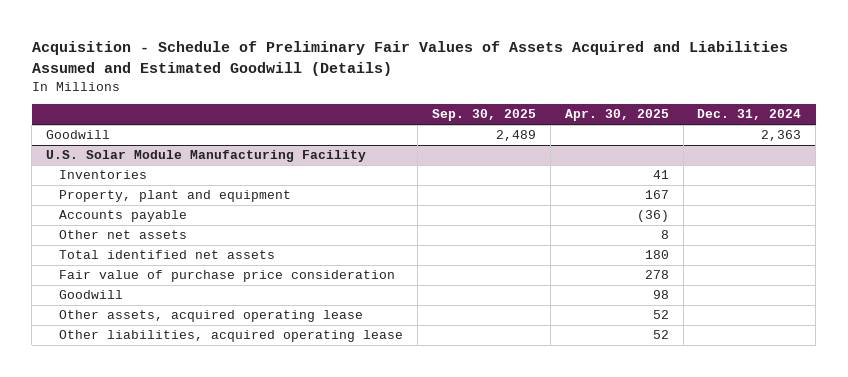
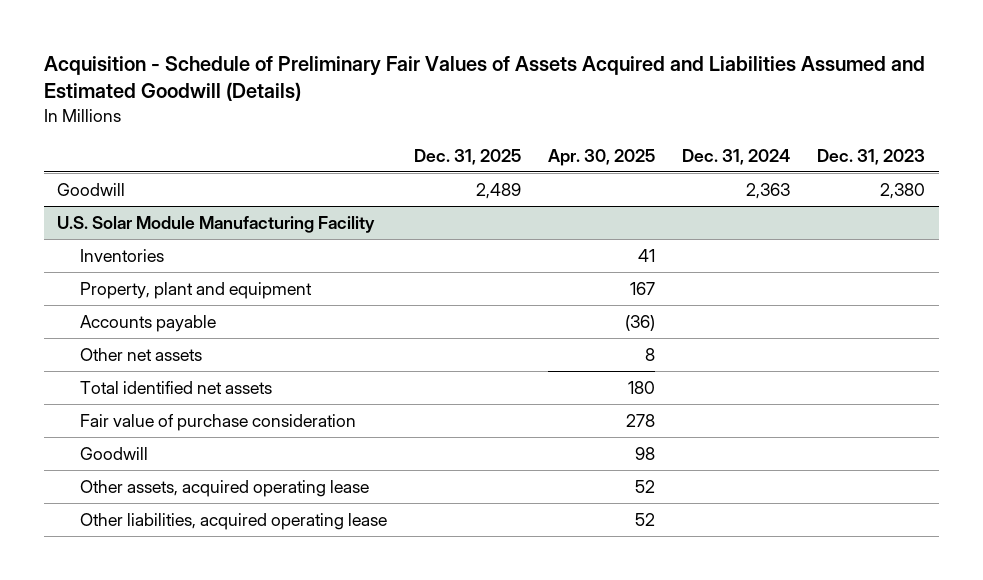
[431,109,536,122] Sep. 30, 2025 -> none
none -> [413,148,521,165] Dec. 31, 2025
none -> [817,148,926,165] Dec. 31, 2023
[58,270,395,283] Fair value of purchase price consideration -> [79,413,356,431] Fair value of purchase consideration

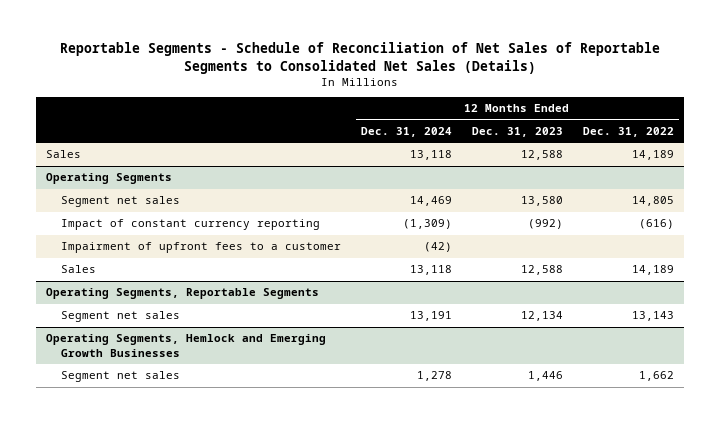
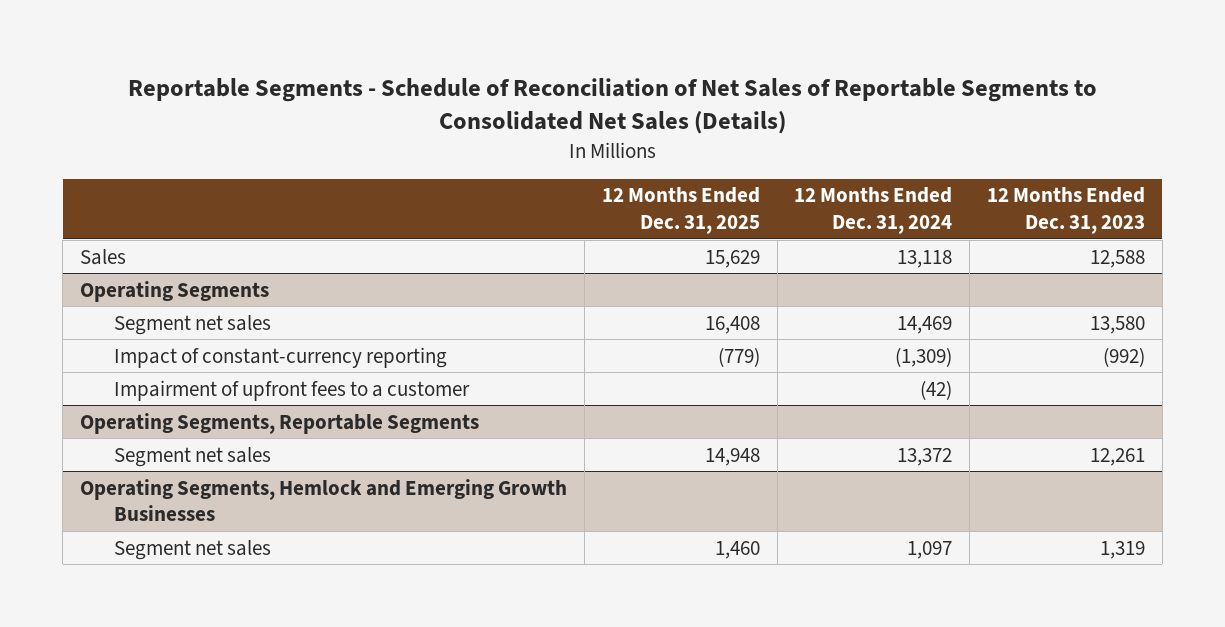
[582,126,674,137] Dec. 31, 2022 -> none
none -> [601,187,760,235] 12 Months Ended Dec. 31, 2025
[60,219,320,231] Impact of constant currency reporting -> [113,346,447,368] Impact of constant-currency reporting
[60,265,96,274] Sales -> none
[409,311,452,322] 13,191 -> [897,447,953,466] 13,372
[520,311,563,322] 12,134 -> [1090,447,1146,466] 12,261
[416,371,452,382] 1,278 -> [907,540,953,559] 1,097
[527,371,563,382] 1,446 -> [1100,540,1146,559] 1,319

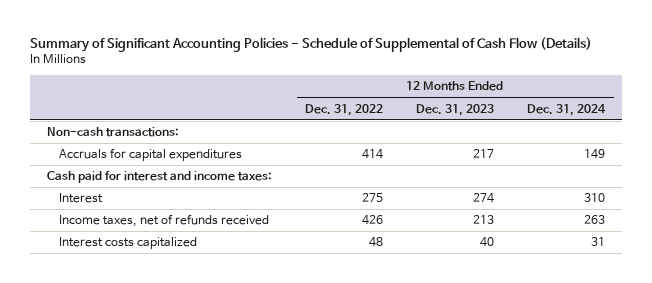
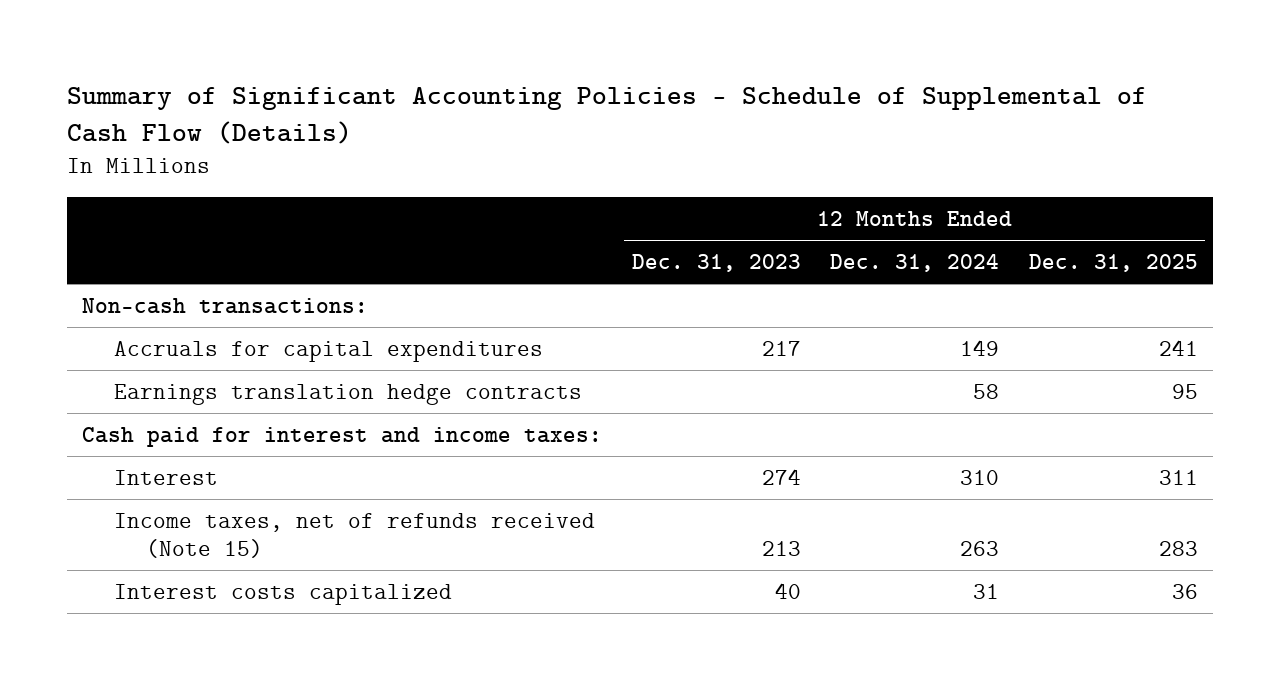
[305,103,384,116] Dec. 31, 2022 -> none
none -> [1029,254,1199,273] Dec. 31, 2025
none -> [113,383,582,405] Earnings translation hedge contracts
[58,214,269,228] Income taxes, net of refunds received -> [113,512,595,558] Income taxes, net of refunds received (Note 15)

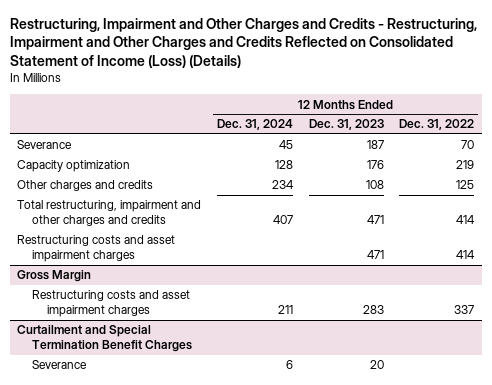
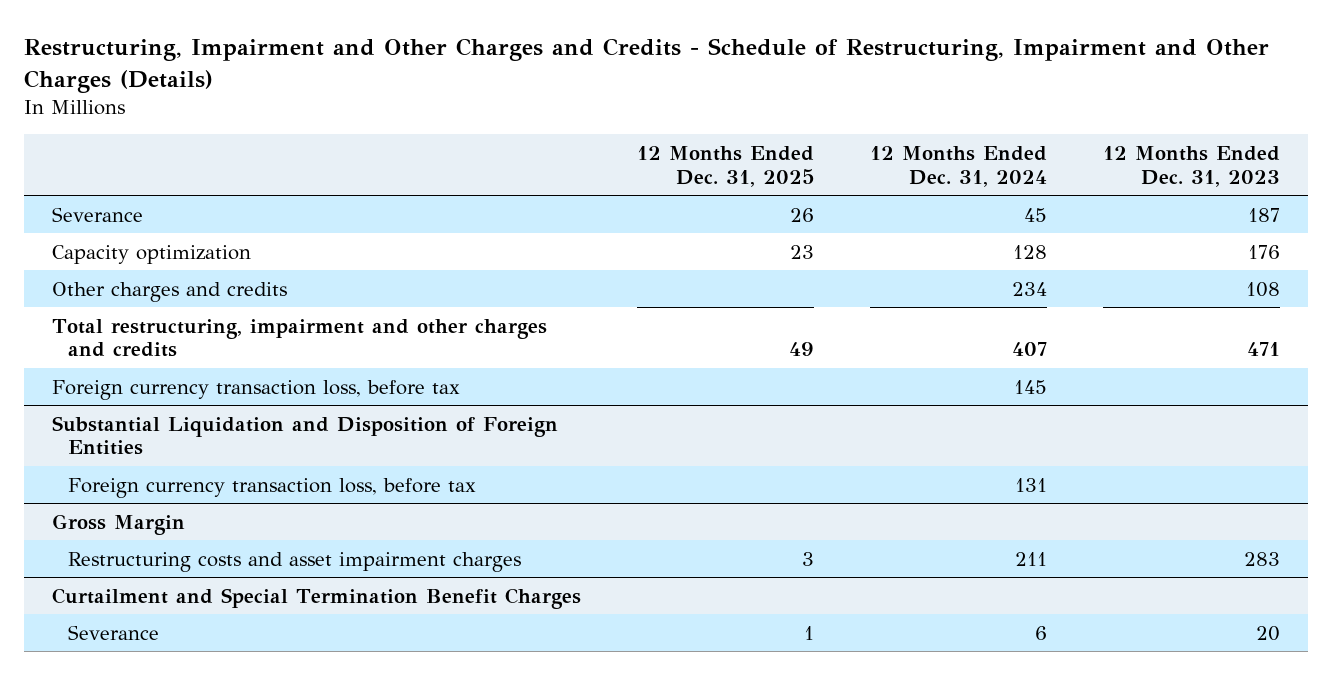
[9,17,477,69] Restructuring, Impairment and Other Charges and Credits - Restructuring, Impairment and Other Charges and Credits Reflected on Consolidated Statement of Income (Loss) (Details) -> [23,38,1269,93] Restructuring, Impairment and Other Charges and Credits - Schedule of Restructuring, Impairment and Other Charges (Details)
[399,119,475,131] Dec. 31, 2022 -> none
none -> [636,145,814,187] 12 Months Ended Dec. 31, 2025
[17,235,176,263] Restructuring costs and asset impairment charges -> none
none -> [51,379,460,400] Foreign currency transaction loss, before tax
none -> [51,415,558,456] Substantial Liquidation and Disposition of Foreign Entities
none -> [67,477,476,498] Foreign currency transaction loss, before tax

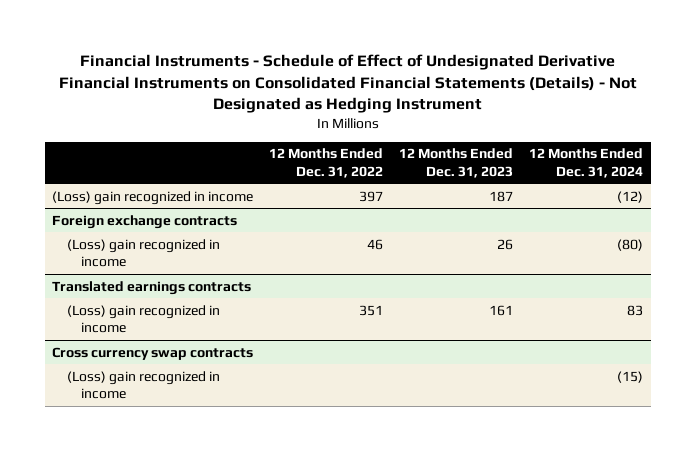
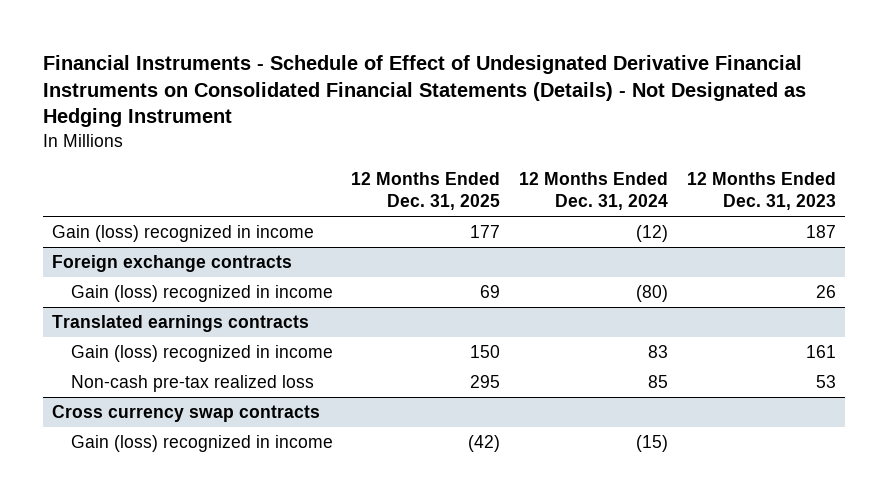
[269,148,384,178] 12 Months Ended Dec. 31, 2022 -> none
none -> [351,172,501,211] 12 Months Ended Dec. 31, 2025
[52,190,254,205] (Loss) gain recognized in income -> [52,224,315,242] Gain (loss) recognized in income
[66,238,220,268] (Loss) gain recognized in income -> [70,284,333,302] Gain (loss) recognized in income
[66,304,220,334] (Loss) gain recognized in income -> [70,344,333,362] Gain (loss) recognized in income
none -> [70,374,314,392] Non-cash pre-tax realized loss
[66,370,220,400] (Loss) gain recognized in income -> [70,434,333,452] Gain (loss) recognized in income

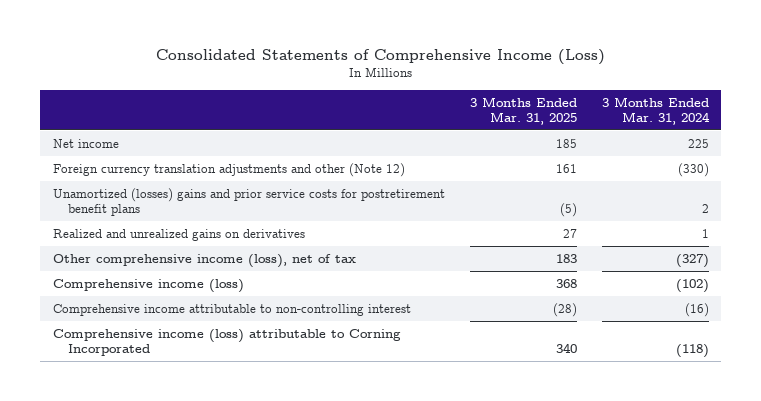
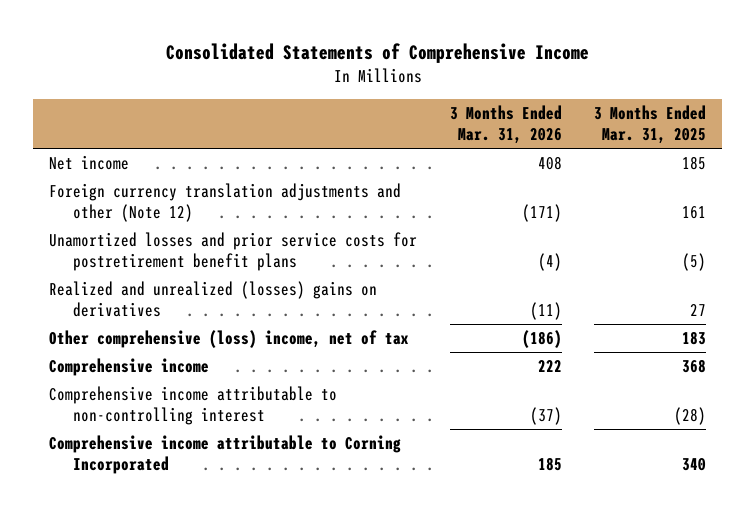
[155,48,605,65] Consolidated Statements of Comprehensive Income (Loss) -> [165,43,589,64] Consolidated Statements of Comprehensive Income
[601,96,710,125] 3 Months Ended Mar. 31, 2024 -> none
none -> [449,104,562,145] 3 Months Ended Mar. 31, 2026
[52,187,445,216] Unamortized (losses) gains and prior service costs for postretirement benefit plans -> [49,231,418,272] Unamortized losses and prior service costs for postretirement benefit plans
[52,228,305,241] Realized and unrealized gains on derivatives -> [49,280,378,318] Realized and unrealized (losses) gains on derivatives
[52,253,356,268] Other comprehensive income (loss), net of tax -> [49,329,410,348] Other comprehensive (loss) income, net of tax
[52,278,244,293] Comprehensive income (loss) -> [49,357,210,376] Comprehensive income
[52,328,401,356] Comprehensive income (loss) attributable to Corning Incorporated -> [49,434,402,475] Comprehensive income attributable to Corning Incorporated

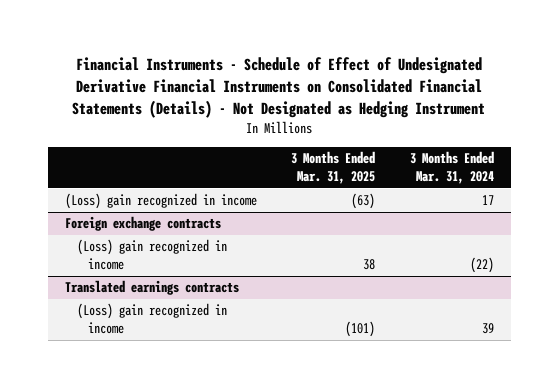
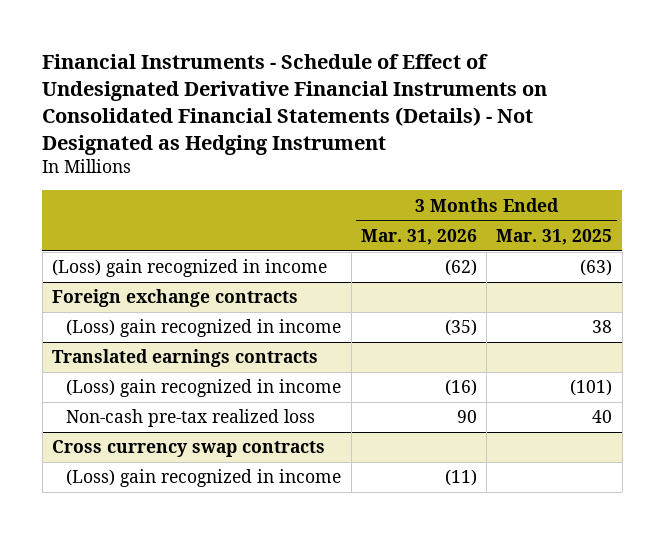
[409,151,494,185] 3 Months Ended Mar. 31, 2024 -> none
none -> [360,228,477,245] Mar. 31, 2026
none -> [66,409,316,428] Non-cash pre-tax realized loss
none -> [51,440,325,458] Cross currency swap contracts
none -> [66,469,342,488] (Loss) gain recognized in income

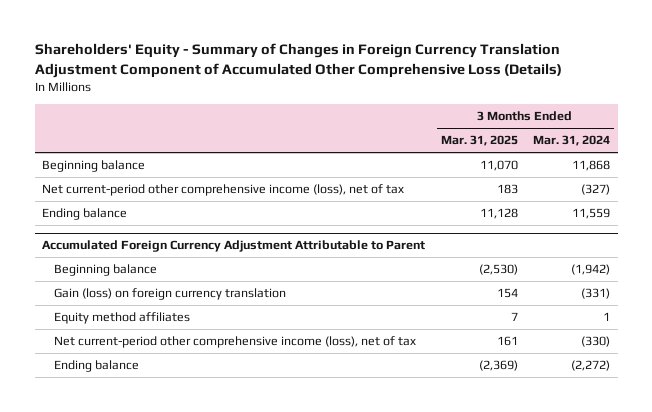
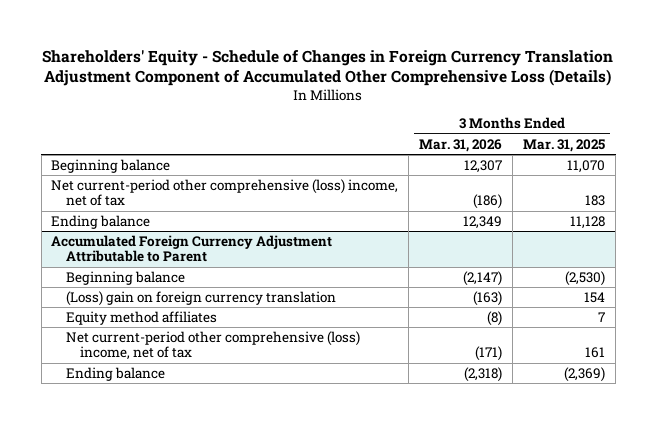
[34,43,562,79] Shareholders' Equity - Summary of Changes in Foreign Currency Translation Adjustment Component of Accumulated Other Comprehensive Loss (Details) -> [42,49,614,87] Shareholders' Equity - Schedule of Changes in Foreign Currency Translation Adjustment Component of Accumulated Other Comprehensive Loss (Details)
[533,135,611,147] Mar. 31, 2024 -> none
none -> [419,138,503,152] Mar. 31, 2026
[42,184,405,197] Net current-period other comprehensive income (loss), net of tax -> [51,178,399,207] Net current-period other comprehensive (loss) income, net of tax
[54,288,287,301] Gain (loss) on foreign currency translation -> [65,290,336,306] (Loss) gain on foreign currency translation
[54,336,417,349] Net current-period other comprehensive income (loss), net of tax -> [65,330,360,361] Net current-period other comprehensive (loss) income, net of tax

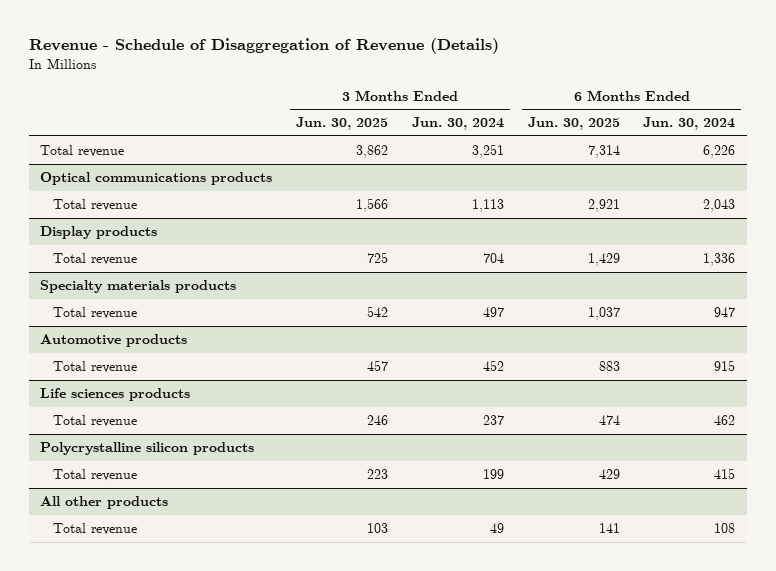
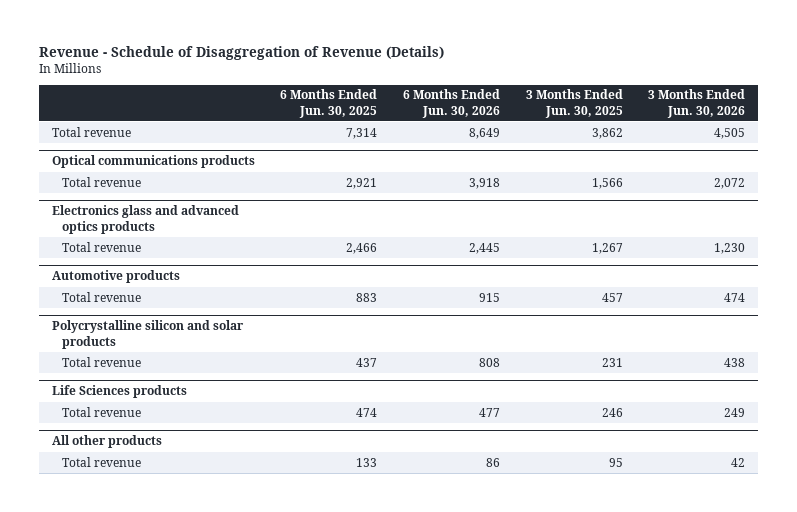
[411,117,504,131] Jun. 30, 2024 -> none
[643,117,736,131] Jun. 30, 2024 -> none
none -> [403,89,501,118] 6 Months Ended Jun. 30, 2026
none -> [648,89,746,118] 3 Months Ended Jun. 30, 2026
[40,226,158,240] Display products -> none
[40,280,237,294] Specialty materials products -> none
[52,307,137,320] Total revenue -> none
none -> [51,205,239,234] Electronics glass and advanced optics products
[367,252,389,264] 725 -> [591,242,623,254] 1,267
[587,253,620,267] 1,429 -> [346,242,378,254] 2,466
none -> [51,320,244,349] Polycrystalline silicon and solar products
none -> [61,356,141,367] Total revenue
[40,388,191,402] Life sciences products -> [51,385,187,399] Life Sciences products
[40,442,255,456] Polycrystalline silicon products -> none
[52,469,137,482] Total revenue -> none
[367,523,389,534] 103 -> [608,457,623,467] 95
[598,523,620,534] 141 -> [356,457,378,467] 133

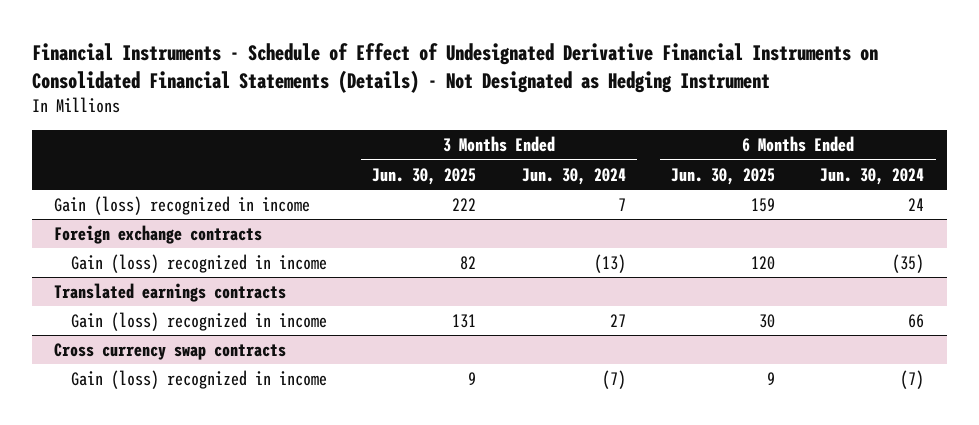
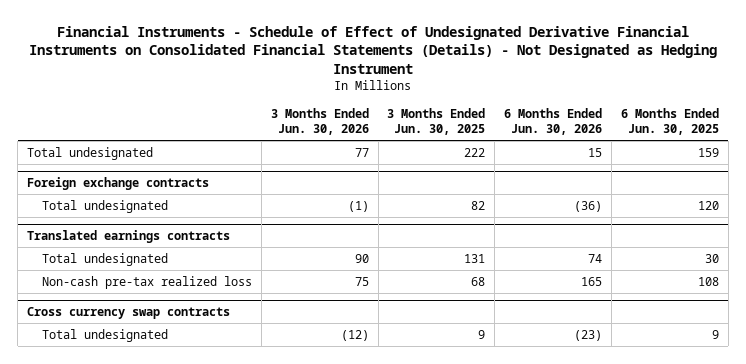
[521,167,626,185] Jun. 30, 2024 -> none
[820,167,925,185] Jun. 30, 2024 -> none
none -> [270,108,369,136] 3 Months Ended Jun. 30, 2026
none -> [504,108,603,136] 6 Months Ended Jun. 30, 2026
[54,196,311,216] Gain (loss) recognized in income -> [27,146,154,160] Total undesignated
[70,254,327,274] Gain (loss) recognized in income -> [42,199,169,213] Total undesignated
[70,312,327,332] Gain (loss) recognized in income -> [42,252,169,266] Total undesignated
none -> [42,275,253,289] Non-cash pre-tax realized loss
[70,370,327,390] Gain (loss) recognized in income -> [42,328,169,342] Total undesignated

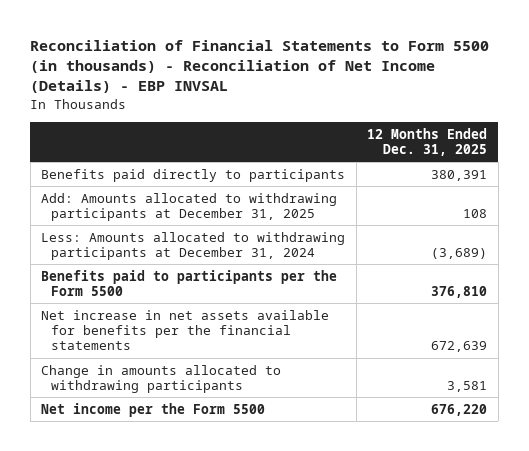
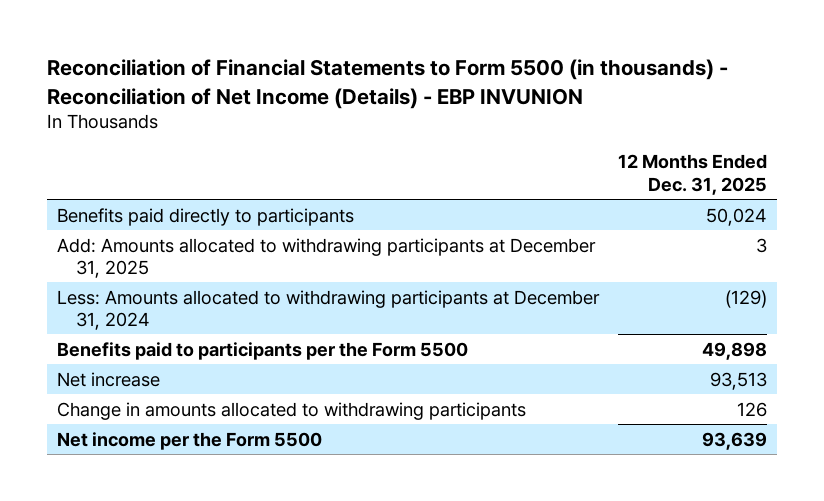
[30,39,490,94] Reconciliation of Financial Statements to Form 5500 (in thousands) - Reconciliation of Net Income (Details) - EBP INVSAL -> [46,59,728,109] Reconciliation of Financial Statements to Form 5500 (in thousands) - Reconciliation of Net Income (Details) - EBP INVUNION
[41,309,330,351] Net increase in net assets available for benefits per the financial statements -> none
[431,169,488,181] 380,391 -> [706,207,768,226] 50,024
[463,208,488,218] 108 -> [756,237,768,253] 3
[431,247,488,259] (3,689) -> [725,289,768,308] (129)
[431,285,488,298] 376,810 -> [702,341,768,360] 49,898
none -> [56,371,160,387] Net increase
[447,380,488,392] 3,581 -> [737,401,768,417] 126
[431,403,488,416] 676,220 -> [702,431,768,450] 93,639

